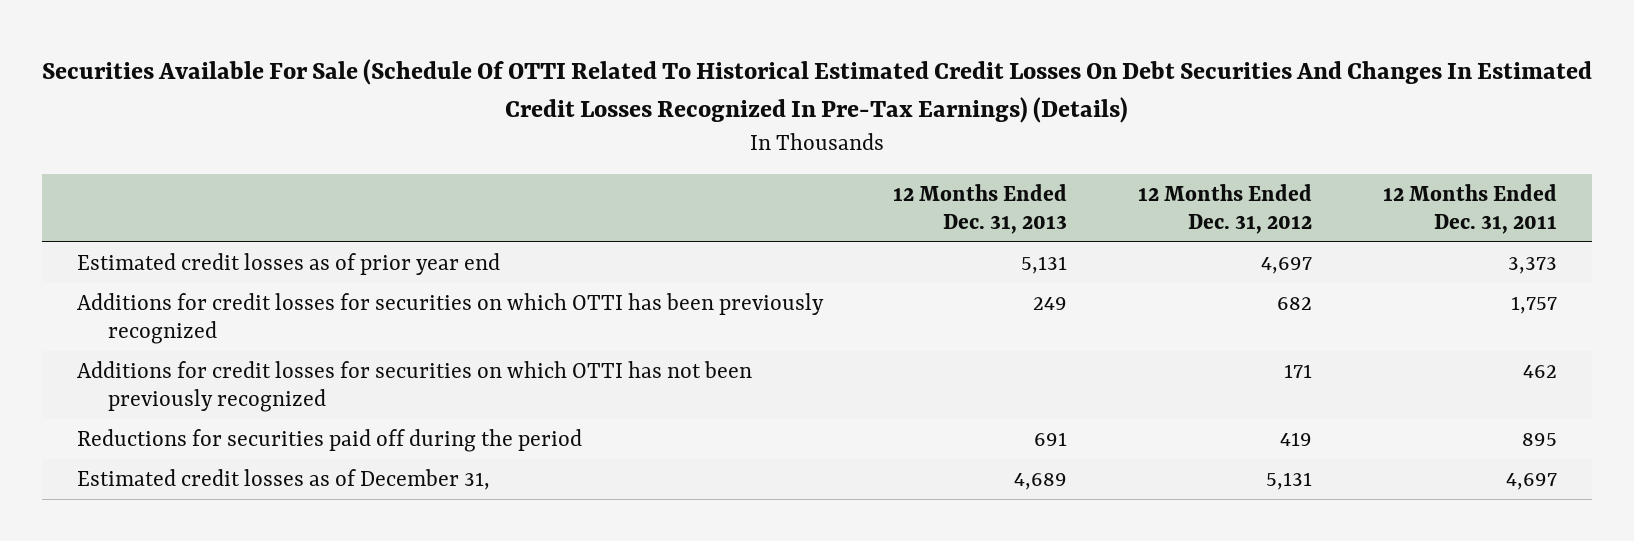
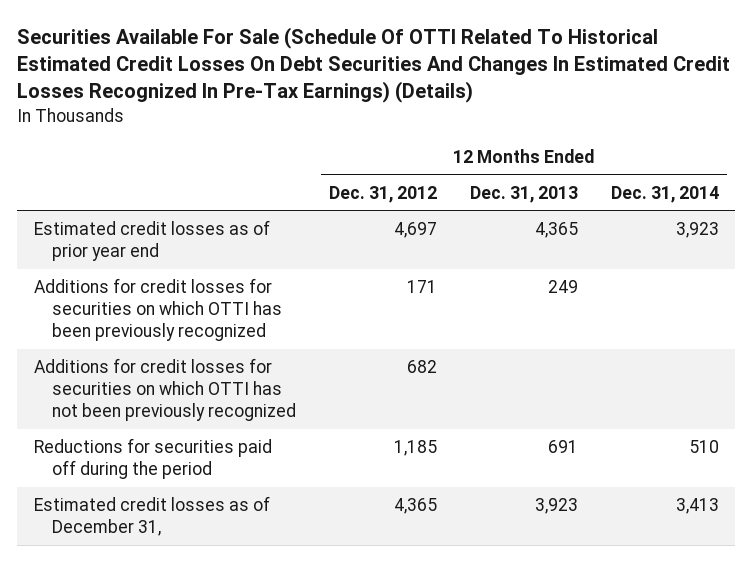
[1382,183,1557,234] 12 Months Ended Dec. 31, 2011 -> none
none -> [610,185,719,203] Dec. 31, 2014
[1021,255,1068,274] 5,131 -> [534,221,578,238] 4,365
[1277,296,1313,310] 682 -> [406,279,437,293] 171
[1284,363,1313,378] 171 -> [406,359,437,373] 682
[1280,431,1313,446] 419 -> [393,439,437,456] 1,185
[1014,472,1068,490] 4,689 -> [534,497,578,514] 3,923
[1266,471,1313,490] 5,131 -> [393,497,437,514] 4,365

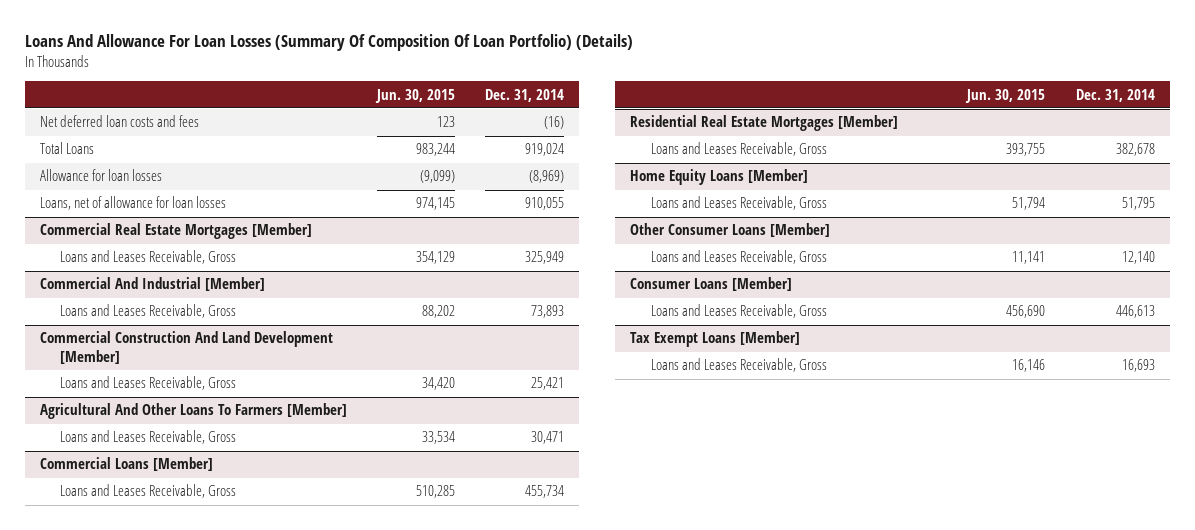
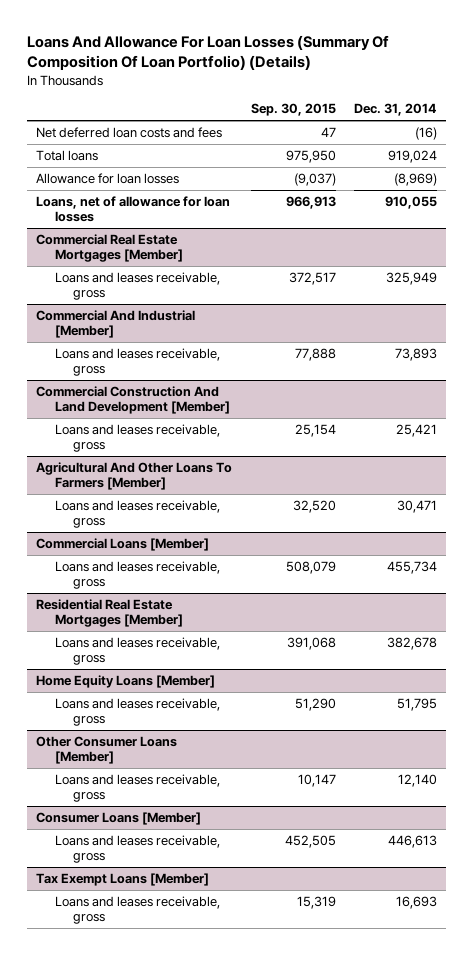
[375,88,456,103] Jun. 30, 2015 -> none
none -> [250,103,336,117] Sep. 30, 2015
[40,142,95,155] Total Loans -> [36,149,99,161] Total loans
[60,250,237,265] Loans and Leases Receivable, Gross -> [54,271,220,300] Loans and leases receivable, gross
[60,304,237,319] Loans and Leases Receivable, Gross -> [54,347,220,376] Loans and leases receivable, gross
[60,376,237,391] Loans and Leases Receivable, Gross -> [54,423,220,452] Loans and leases receivable, gross
[60,430,237,445] Loans and Leases Receivable, Gross -> [54,499,220,528] Loans and leases receivable, gross
[60,484,237,499] Loans and Leases Receivable, Gross -> [54,560,220,589] Loans and leases receivable, gross
[650,142,827,157] Loans and Leases Receivable, Gross -> [54,636,220,665] Loans and leases receivable, gross
[650,196,827,211] Loans and Leases Receivable, Gross -> [54,697,220,726] Loans and leases receivable, gross
[650,250,827,265] Loans and Leases Receivable, Gross -> [54,773,220,802] Loans and leases receivable, gross
[650,304,827,319] Loans and Leases Receivable, Gross -> [54,834,220,863] Loans and leases receivable, gross
[650,358,827,373] Loans and Leases Receivable, Gross -> [54,895,220,924] Loans and leases receivable, gross

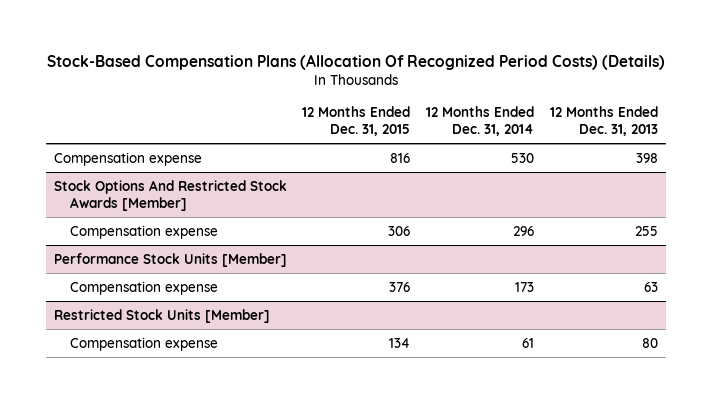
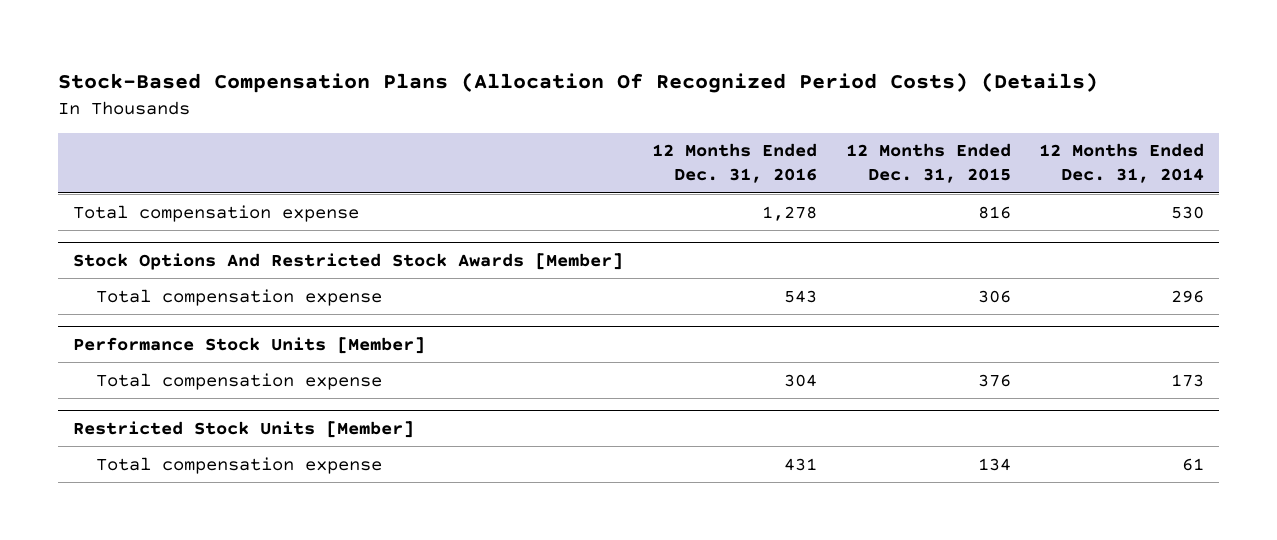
[550,106,659,137] 12 Months Ended Dec. 31, 2013 -> none
none -> [651,143,817,184] 12 Months Ended Dec. 31, 2016
[53,151,202,166] Compensation expense -> [72,204,359,222] Total compensation expense
[70,224,219,239] Compensation expense -> [96,288,383,306] Total compensation expense
[70,280,219,295] Compensation expense -> [96,372,383,390] Total compensation expense
[70,336,219,351] Compensation expense -> [96,456,383,474] Total compensation expense

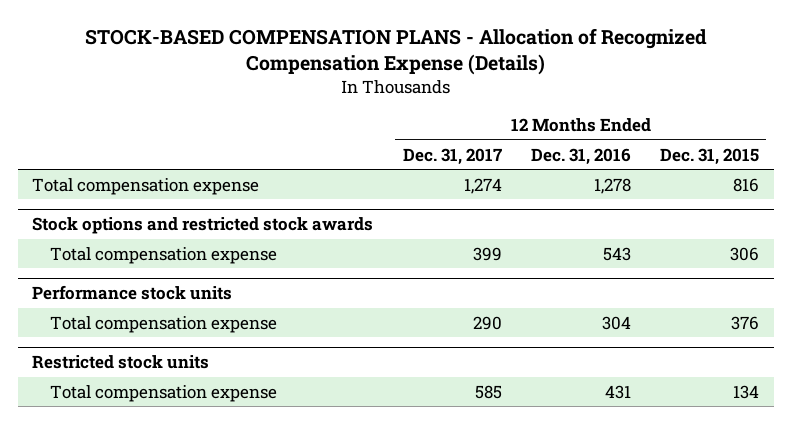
[58,71,1099,93] Stock-Based Compensation Plans (Allocation Of Recognized Period Costs) (Details) -> [84,28,707,76] STOCK-BASED COMPENSATION PLANS - Allocation of Recognized Compensation Expense (Details)
[1039,143,1205,184] 12 Months Ended Dec. 31, 2014 -> none
none -> [402,147,502,165] Dec. 31, 2017
[72,252,623,270] Stock Options And Restricted Stock Awards [Member] -> [32,217,374,235] Stock options and restricted stock awards
[72,336,425,354] Performance Stock Units [Member] -> [32,285,233,301] Performance stock units
[72,420,414,438] Restricted Stock Units [Member] -> [32,355,210,370] Restricted stock units

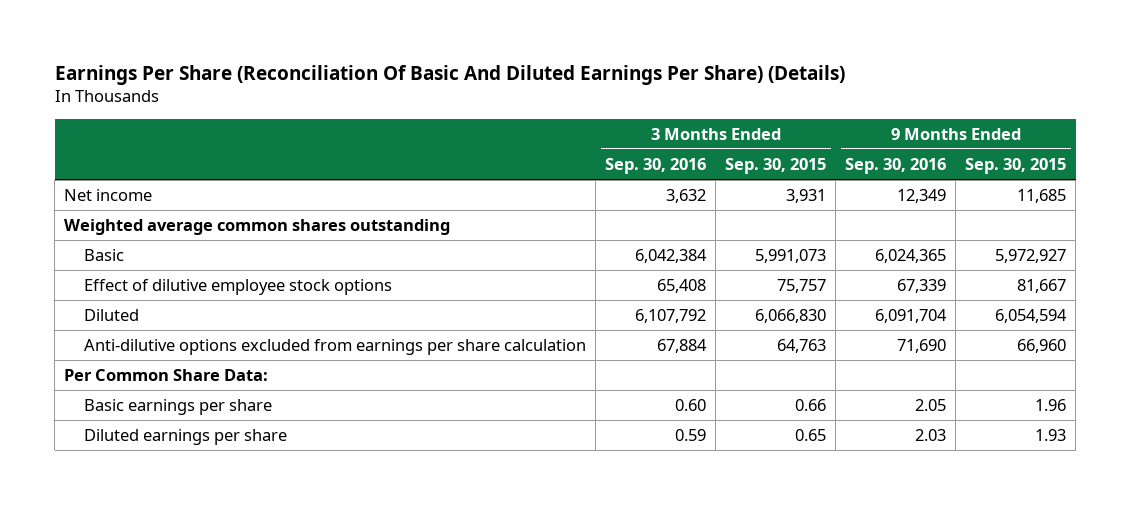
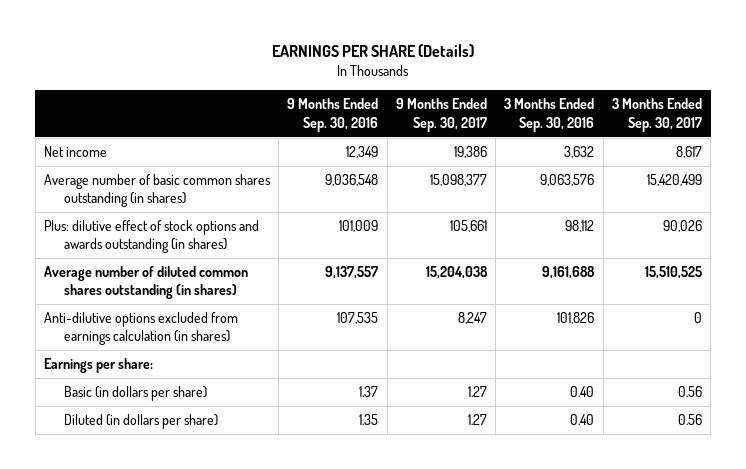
[54,65,845,86] Earnings Per Share (Reconciliation Of Basic And Diluted Earnings Per Share) (Details) -> [271,44,474,58] EARNINGS PER SHARE (Details)
[725,157,827,174] Sep. 30, 2015 -> none
[965,157,1067,174] Sep. 30, 2015 -> none
none -> [395,98,487,132] 9 Months Ended Sep. 30, 2017
none -> [611,98,702,132] 3 Months Ended Sep. 30, 2017
[64,218,451,235] Weighted average common shares outstanding -> none
[84,248,125,261] Basic -> none
[84,308,140,321] Diluted -> none
[64,368,269,381] Per Common Share Data: -> none
none -> [43,174,271,208] Average number of basic common shares outstanding (in shares)
[84,278,393,295] Effect of dilutive employee stock options -> [43,220,259,254] Plus: dilutive effect of stock options and awards outstanding (in shares)
[657,278,707,293] 65,408 -> [565,220,595,233] 98,112
[897,278,947,293] 67,339 -> [339,220,379,233] 101,009
none -> [43,266,248,300] Average number of diluted common shares outstanding (in shares)
[84,338,587,355] Anti-dilutive options excluded from earnings per share calculation -> [43,312,238,346] Anti-dilutive options excluded from earnings calculation (in shares)
[657,338,708,353] 67,884 -> [557,312,595,325] 101,826
[897,338,947,353] 71,690 -> [337,312,379,325] 107,535
none -> [43,358,153,374] Earnings per share:
[84,398,273,415] Basic earnings per share -> [63,386,207,402] Basic (in dollars per share)
[675,398,707,411] 0.60 -> [570,386,595,398] 0.40
[915,398,947,411] 2.05 -> [359,386,379,398] 1.37
[84,428,288,445] Diluted earnings per share -> [63,414,218,430] Diluted (in dollars per share)
[675,428,707,441] 0.59 -> [570,414,595,426] 0.40
[915,428,947,441] 2.03 -> [359,414,379,426] 1.35

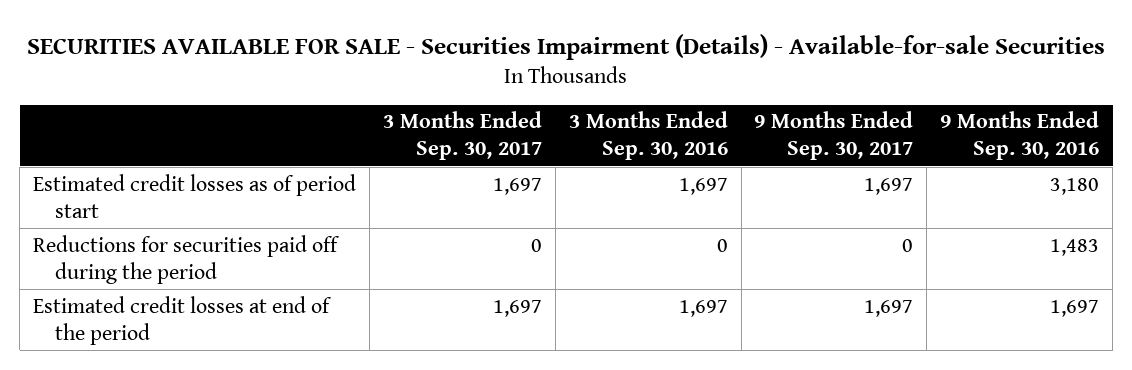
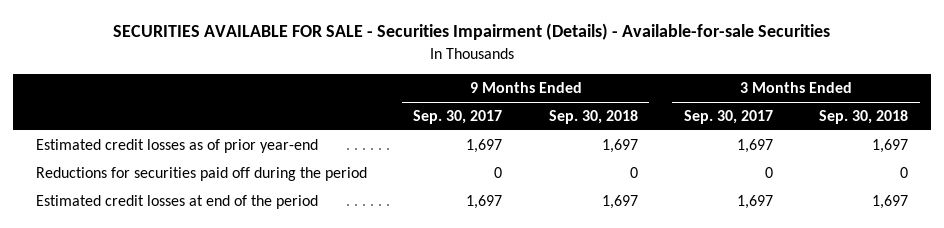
[568,111,728,161] 3 Months Ended Sep. 30, 2016 -> none
[940,111,1100,161] 9 Months Ended Sep. 30, 2016 -> none
none -> [548,110,638,125] Sep. 30, 2018
none -> [819,110,909,125] Sep. 30, 2018
[33,173,357,218] Estimated credit losses as of period start -> [36,138,319,153] Estimated credit losses as of prior year-end

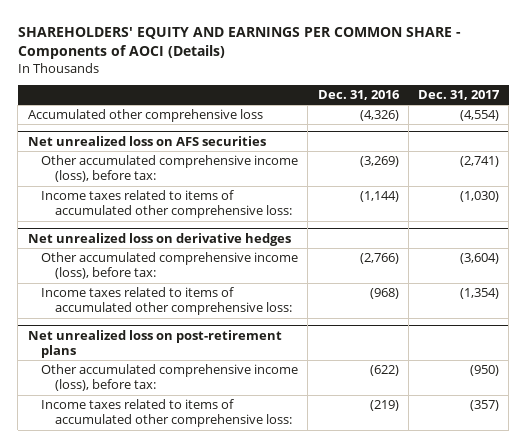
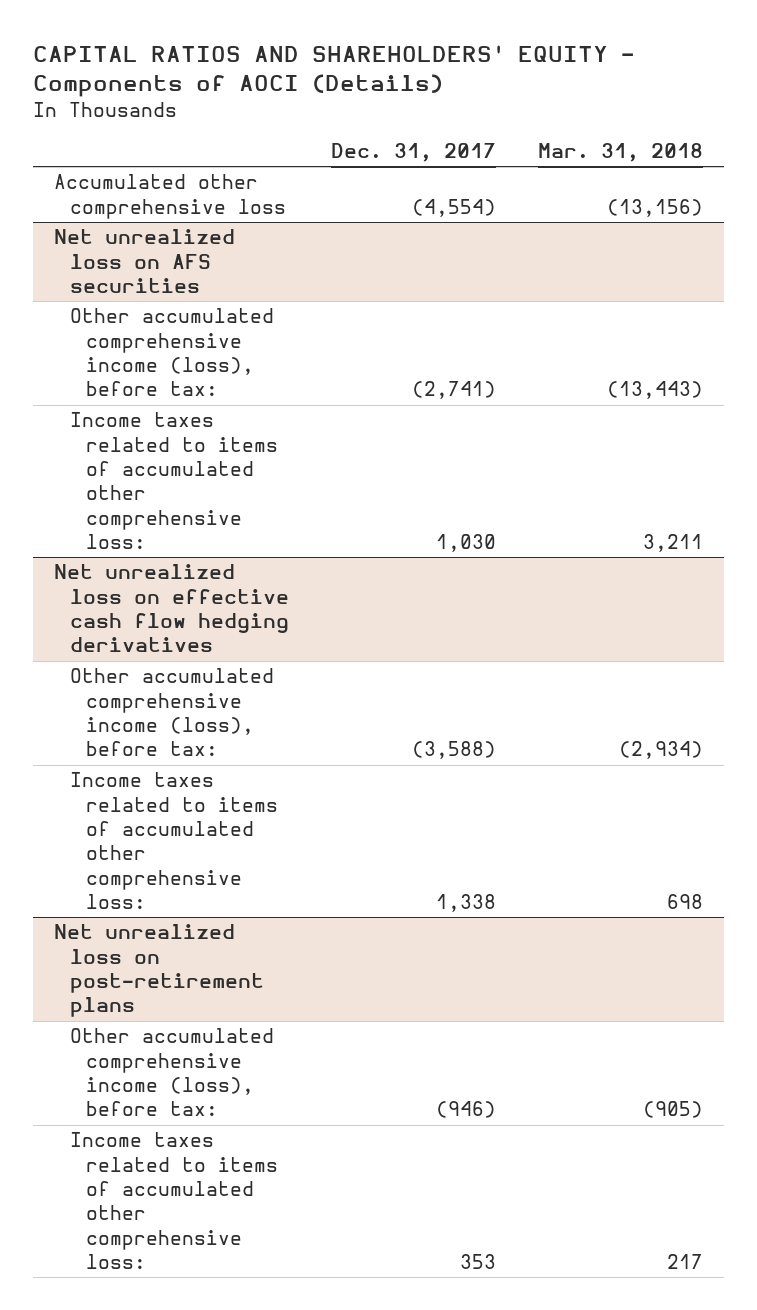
[17,26,461,60] SHAREHOLDERS' EQUITY AND EARNINGS PER COMMON SHARE - Components of AOCI (Details) -> [32,45,634,98] CAPITAL RATIOS AND SHAREHOLDERS' EQUITY - Components of AOCI (Details)
[317,90,400,101] Dec. 31, 2016 -> none
none -> [538,142,704,162] Mar. 31, 2018
[460,191,500,203] (1,030) -> [436,533,497,552] 1,030
[27,232,291,246] Net unrealized loss on derivative hedges -> [54,564,289,653] Net unrealized loss on effective cash flow hedging derivatives
[460,253,500,265] (3,604) -> [412,741,497,760] (3,588)
[460,288,500,300] (1,354) -> [436,893,497,912] 1,338
[470,365,500,377] (950) -> [436,1101,497,1119] (946)
[470,400,500,412] (357) -> [460,1253,497,1269] 353

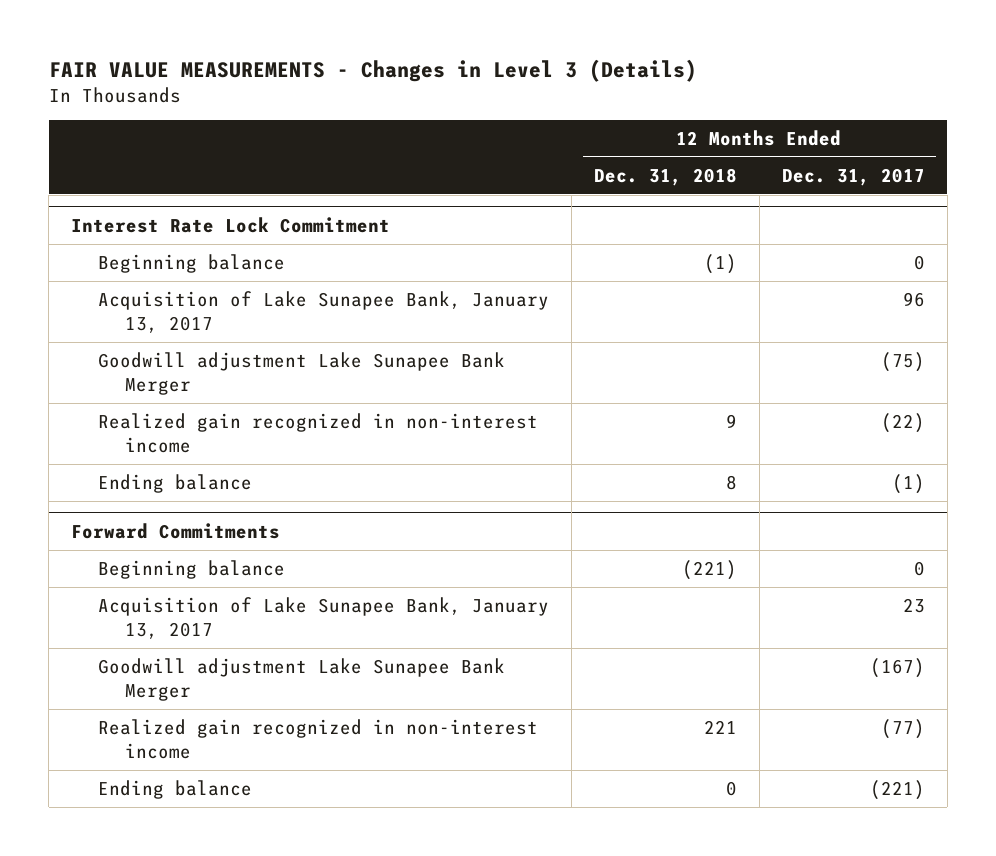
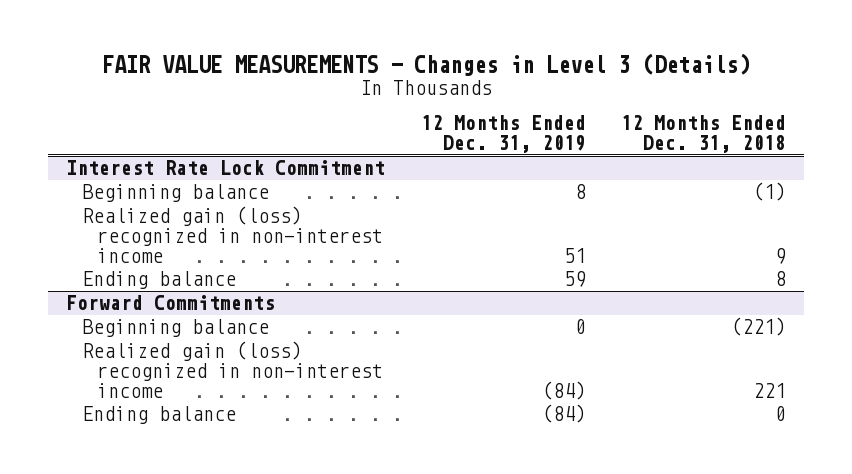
[781,167,925,186] Dec. 31, 2017 -> none
none -> [420,115,586,154] 12 Months Ended Dec. 31, 2019
[98,290,550,333] Acquisition of Lake Sunapee Bank, January 13, 2017 -> none
[98,351,506,395] Goodwill adjustment Lake Sunapee Bank Merger -> none
[98,412,539,453] Realized gain recognized in non-interest income -> [81,206,384,263] Realized gain (loss) recognized in non-interest income
[98,596,550,639] Acquisition of Lake Sunapee Bank, January 13, 2017 -> none
[98,657,506,701] Goodwill adjustment Lake Sunapee Bank Merger -> none
[98,718,539,759] Realized gain recognized in non-interest income -> [81,341,384,398] Realized gain (loss) recognized in non-interest income

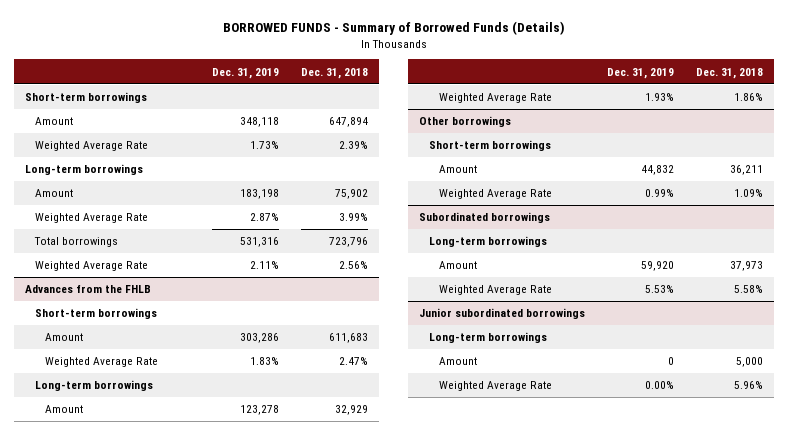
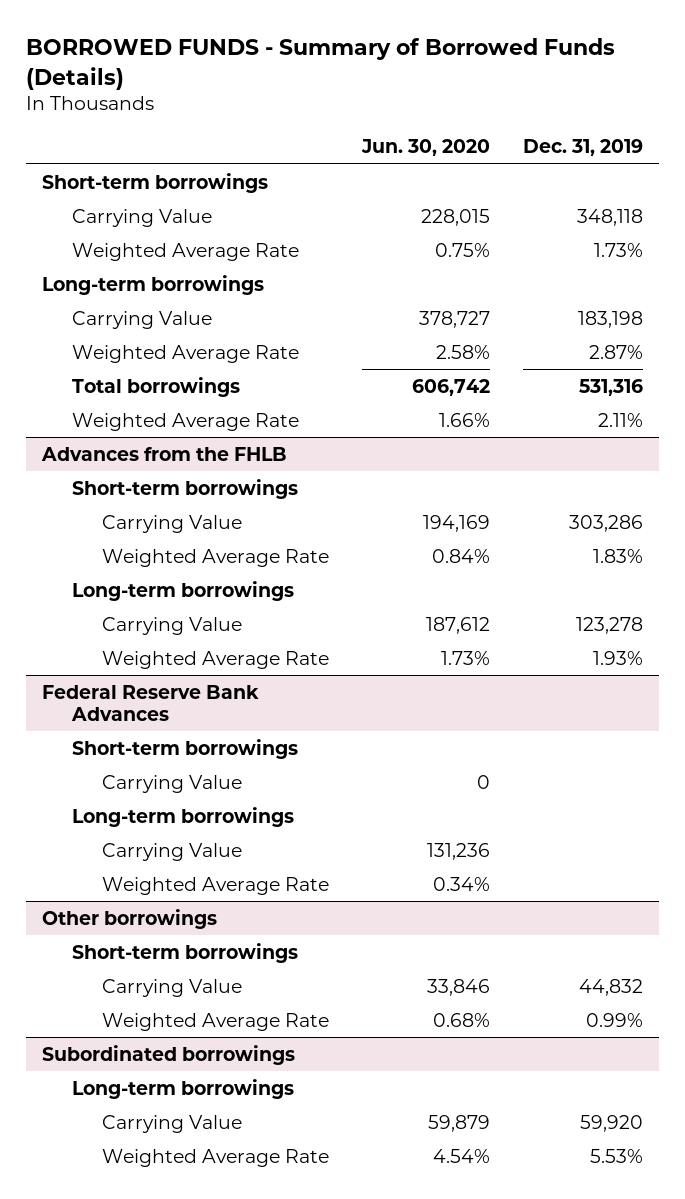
[301,67,369,79] Dec. 31, 2018 -> none
none -> [360,139,490,157] Jun. 30, 2020
[34,117,73,126] Amount -> [71,208,212,227] Carrying Value
[34,189,73,198] Amount -> [71,310,212,329] Carrying Value
[44,333,83,342] Amount -> [101,514,242,533] Carrying Value
[44,405,83,414] Amount -> [101,616,242,635] Carrying Value
none -> [41,684,259,721] Federal Reserve Bank Advances
none -> [71,738,298,759] Short-term borrowings
none -> [101,774,242,793] Carrying Value
none -> [71,806,294,827] Long-term borrowings
none -> [101,842,242,861] Carrying Value
none -> [101,876,329,895] Weighted Average Rate
[439,165,478,174] Amount -> [101,978,242,997] Carrying Value
[439,261,478,270] Amount -> [101,1114,242,1133] Carrying Value
[419,308,586,320] Junior subordinated borrowings -> none
[429,332,548,344] Long-term borrowings -> none
[439,357,478,366] Amount -> none
[439,381,553,392] Weighted Average Rate -> none

